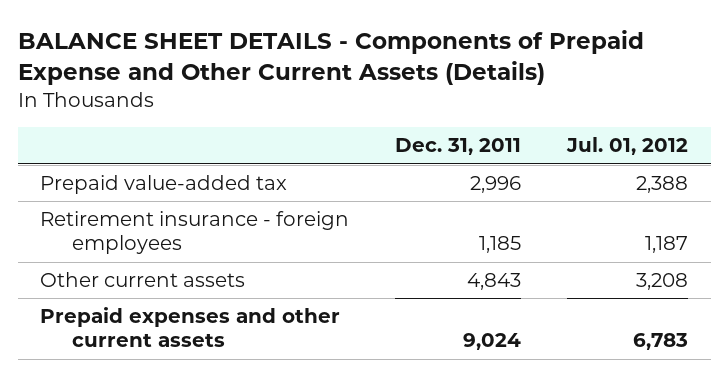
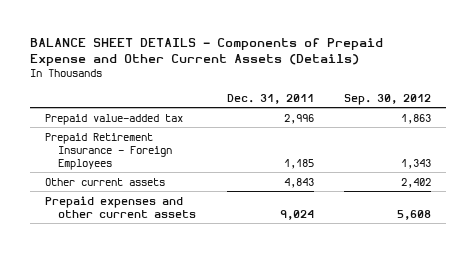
[565,137,688,156] Jul. 01, 2012 -> none
none -> [343,93,431,105] Sep. 30, 2012
[40,211,350,255] Retirement insurance - foreign employees -> [45,132,173,170] Prepaid Retirement Insurance - Foreign Employees

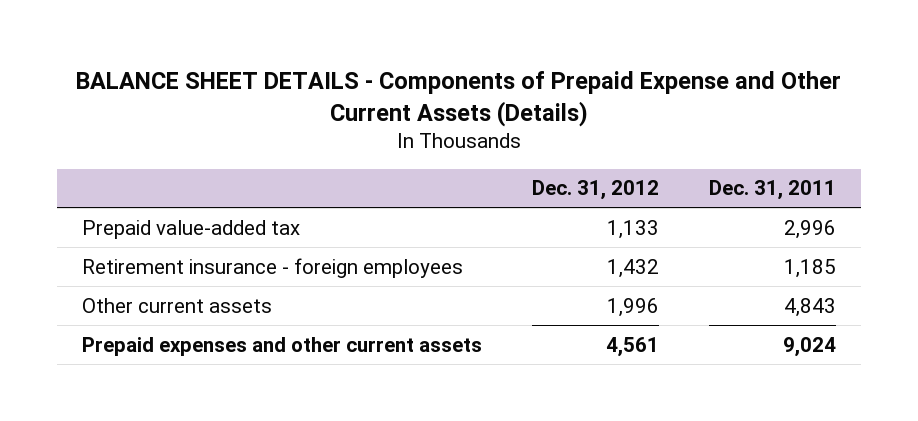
[343,93,431,105] Sep. 30, 2012 -> none
none -> [531,180,659,201] Dec. 31, 2012
[45,132,173,170] Prepaid Retirement Insurance - Foreign Employees -> [81,257,463,278] Retirement insurance - foreign employees

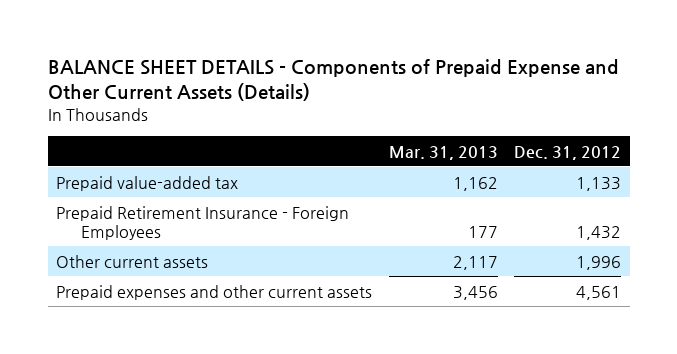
[708,180,836,201] Dec. 31, 2011 -> none
none -> [388,145,498,160] Mar. 31, 2013
[81,257,463,278] Retirement insurance - foreign employees -> [56,205,350,241] Prepaid Retirement Insurance - Foreign Employees

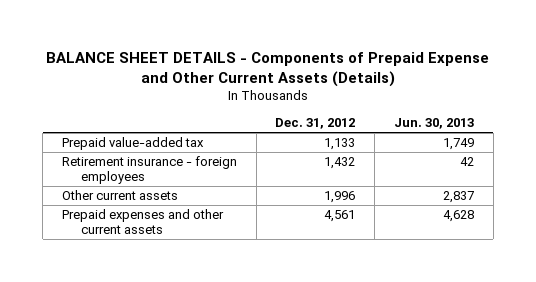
[388,145,498,160] Mar. 31, 2013 -> none
none -> [393,118,474,130] Jun. 30, 2013
[56,205,350,241] Prepaid Retirement Insurance - Foreign Employees -> [61,156,237,185] Retirement insurance - foreign employees

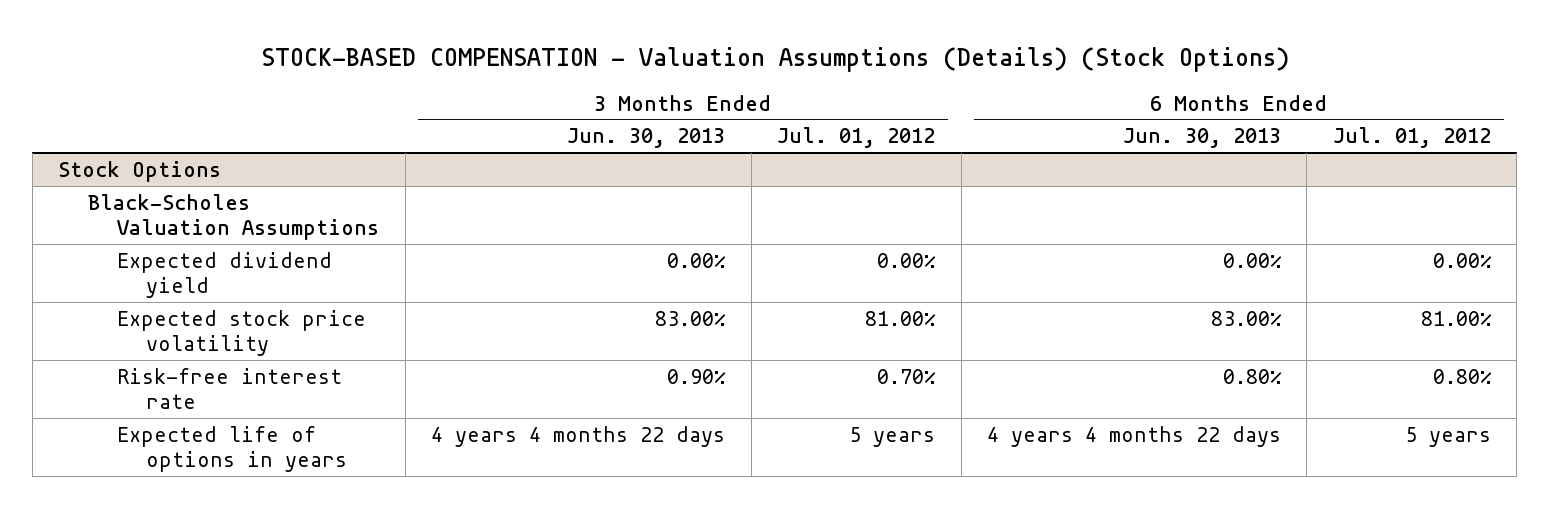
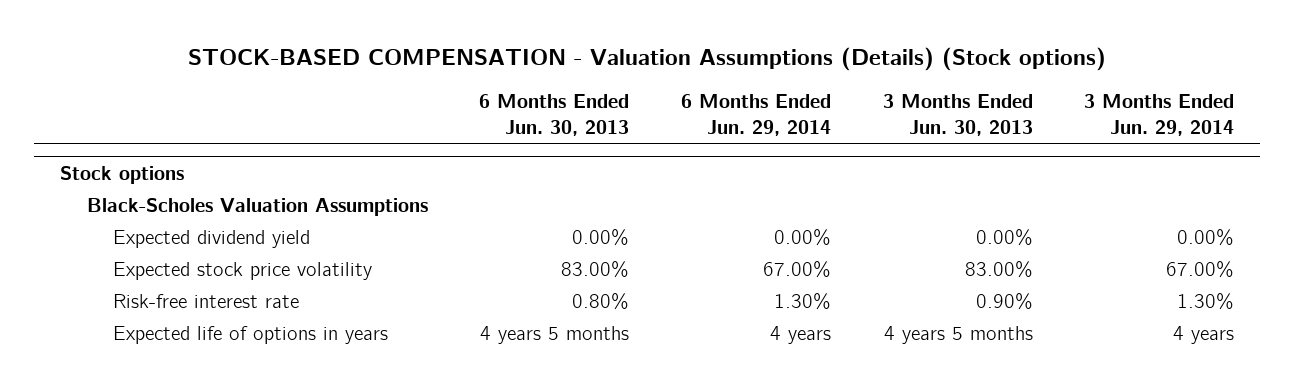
[260,46,1289,72] STOCK-BASED COMPENSATION - Valuation Assumptions (Details) (Stock Options) -> [188,47,1107,72] STOCK-BASED COMPENSATION - Valuation Assumptions (Details) (Stock options)
[777,127,936,149] Jul. 01, 2012 -> none
[1332,127,1491,149] Jul. 01, 2012 -> none
none -> [680,94,831,137] 6 Months Ended Jun. 29, 2014
none -> [1084,94,1235,137] 3 Months Ended Jun. 29, 2014
[58,160,222,182] Stock Options -> [60,165,185,184] Stock options
[431,425,726,447] 4 years 4 months 22 days -> [883,325,1033,344] 4 years 5 months
[986,425,1281,447] 4 years 4 months 22 days -> [480,325,630,344] 4 years 5 months

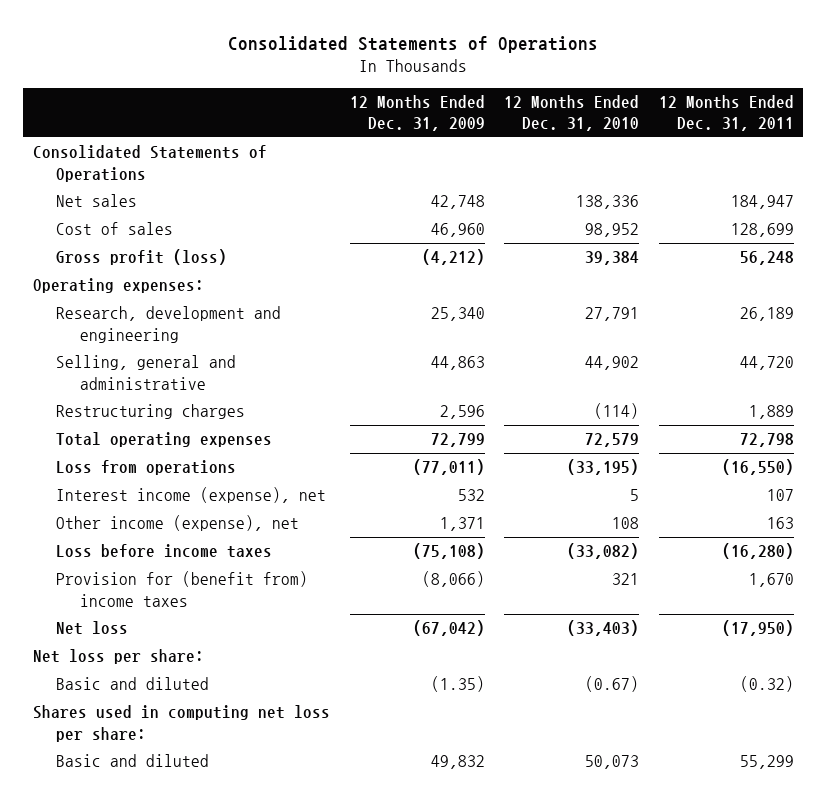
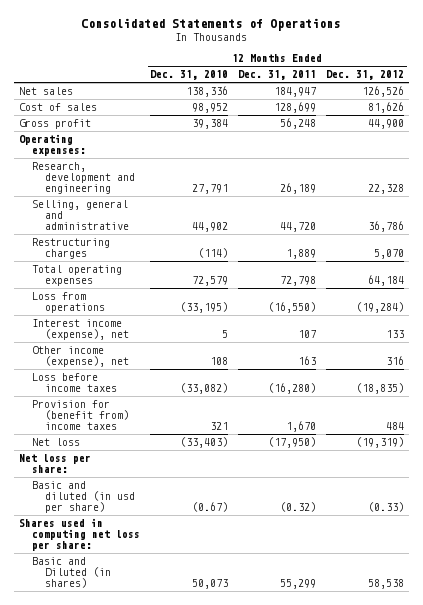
[349,95,485,132] 12 Months Ended Dec. 31, 2009 -> none
none -> [326,70,405,81] Dec. 31, 2012
[32,145,267,182] Consolidated Statements of Operations -> none
[56,249,228,266] Gross profit (loss) -> [18,119,91,130] Gross profit
[56,677,210,691] Basic and diluted -> [32,481,136,513] Basic and diluted (in usd per share)
[56,754,210,768] Basic and diluted -> [32,557,112,588] Basic and Diluted (in shares)

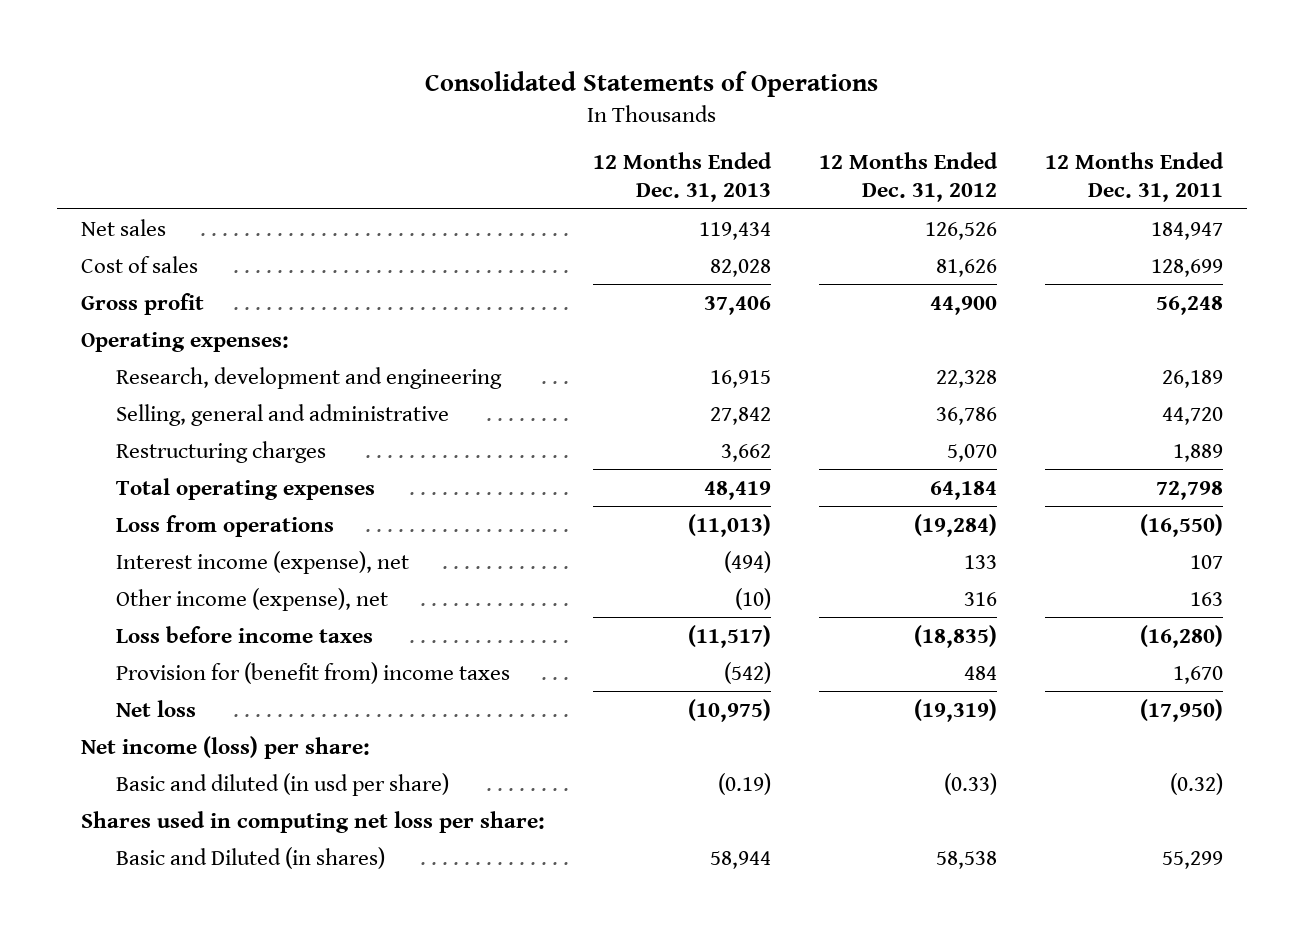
[150,70,229,81] Dec. 31, 2010 -> none
none -> [592,152,772,202] 12 Months Ended Dec. 31, 2013
[18,454,91,474] Net loss per share: -> [80,735,370,759] Net income (loss) per share:

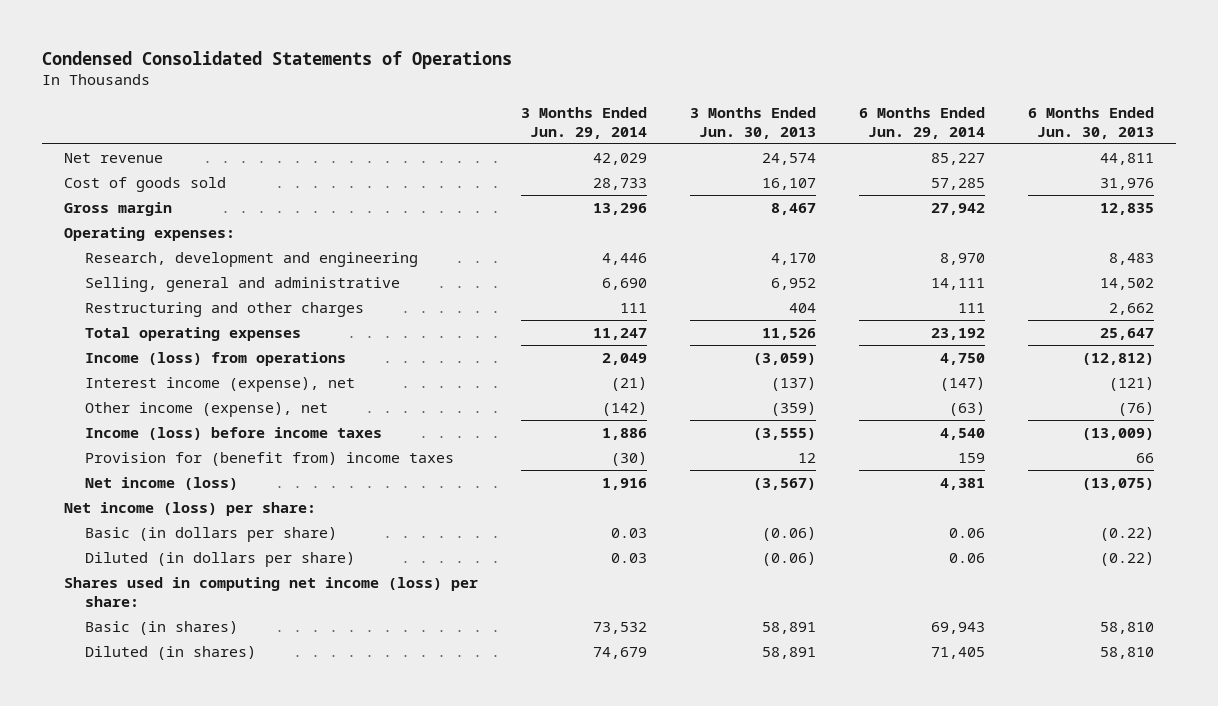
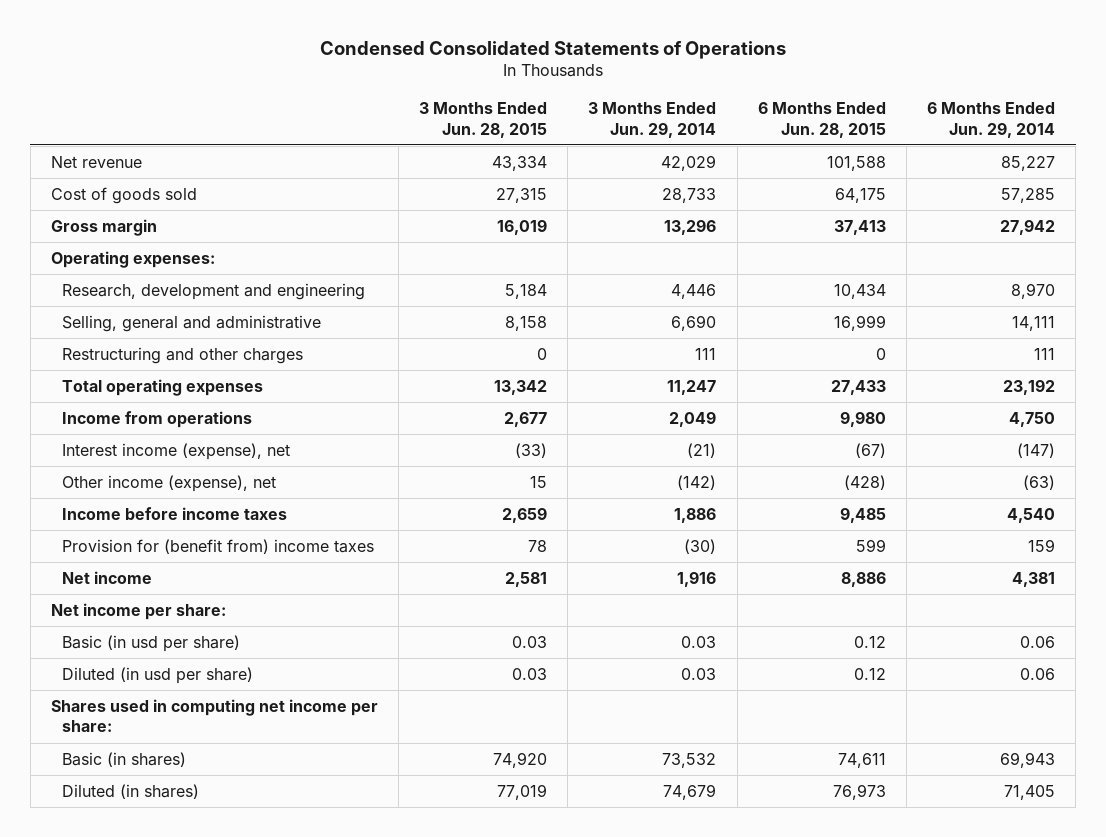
[690,106,817,139] 3 Months Ended Jun. 30, 2013 -> none
[1028,106,1155,139] 6 Months Ended Jun. 30, 2013 -> none
none -> [419,102,548,138] 3 Months Ended Jun. 28, 2015
none -> [757,102,886,138] 6 Months Ended Jun. 28, 2015
[85,351,347,366] Income (loss) from operations -> [62,410,253,428] Income from operations
[85,426,383,440] Income (loss) before income taxes -> [62,506,288,520] Income before income taxes
[85,476,239,490] Net income (loss) -> [62,570,153,584] Net income
[63,501,316,516] Net income (loss) per share: -> [50,602,226,620] Net income per share:
[85,526,338,542] Basic (in dollars per share) -> [62,634,241,652] Basic (in usd per share)
[85,551,356,567] Diluted (in dollars per share) -> [62,666,254,684] Diluted (in usd per share)
[63,576,478,607] Shares used in computing net income (loss) per share: -> [50,698,378,733] Shares used in computing net income per share:

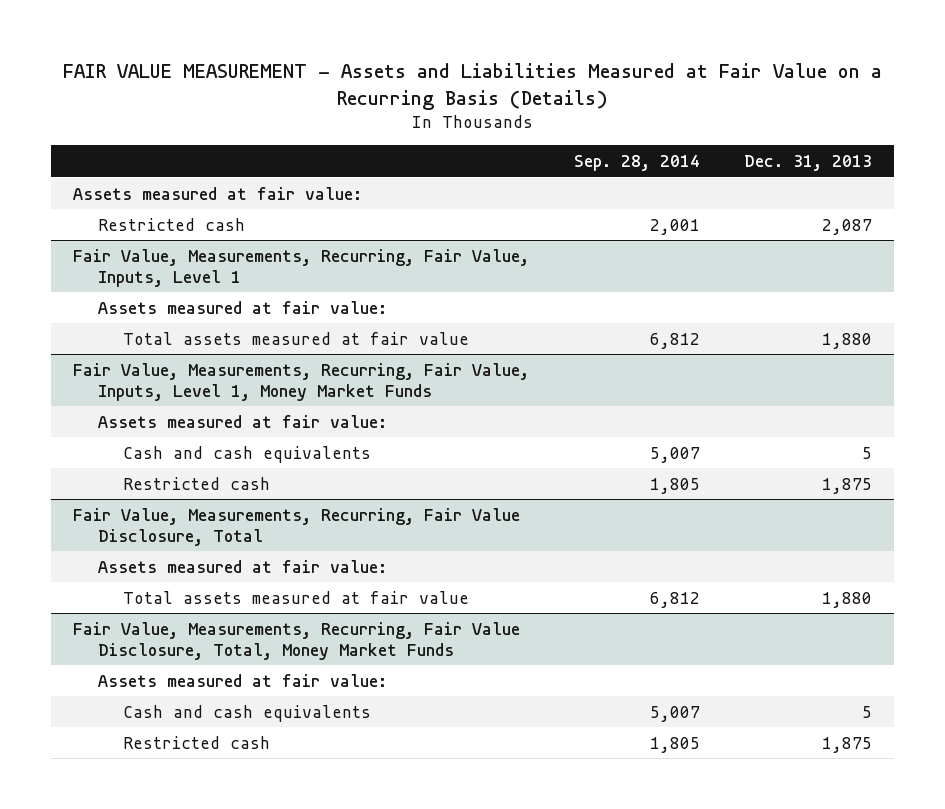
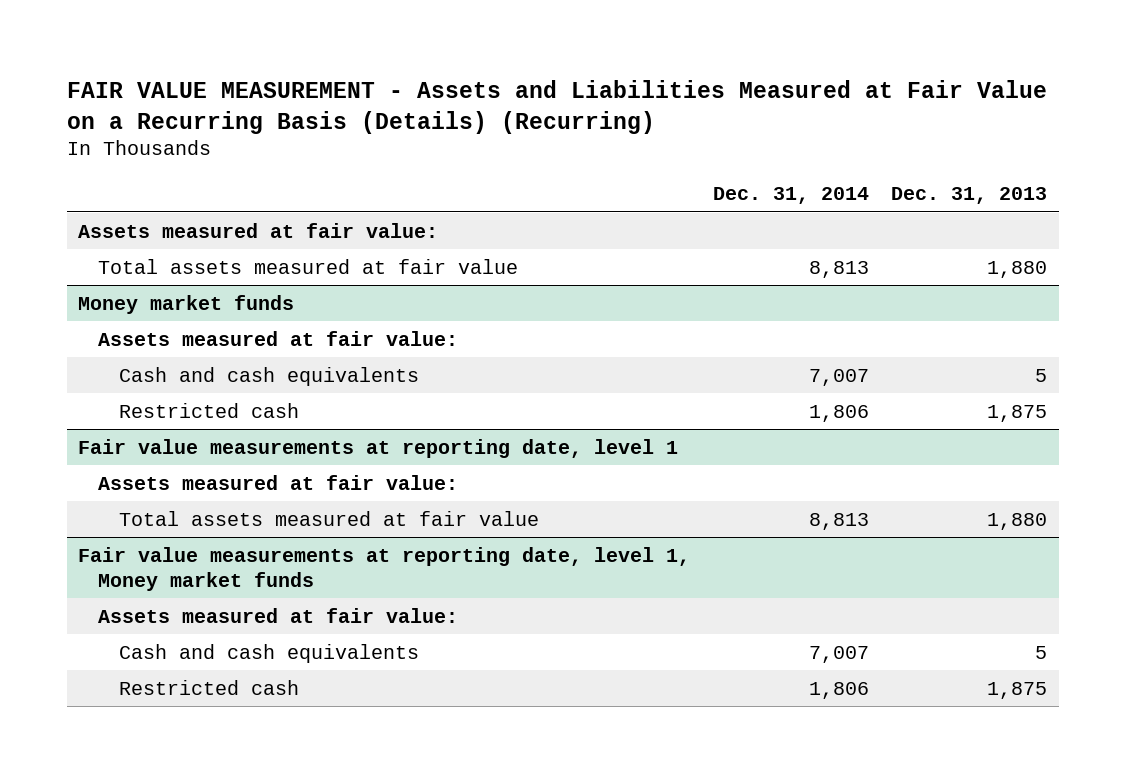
[62,62,882,110] FAIR VALUE MEASUREMENT - Assets and Liabilities Measured at Fair Value on a Recurring Basis (Details) -> [66,79,1047,134] FAIR VALUE MEASUREMENT - Assets and Liabilities Measured at Fair Value on a Recurring Basis (Details) (Recurring)
[573,155,700,172] Sep. 28, 2014 -> none
none -> [712,187,869,205] Dec. 31, 2014
[97,217,245,231] Restricted cash -> none
[73,248,530,287] Fair Value, Measurements, Recurring, Fair Value, Inputs, Level 1 -> none
[97,300,387,314] Assets measured at fair value: -> none
[73,362,530,401] Fair Value, Measurements, Recurring, Fair Value, Inputs, Level 1, Money Market Funds -> none
none -> [77,294,294,314] Money market funds
[73,507,521,546] Fair Value, Measurements, Recurring, Fair Value Disclosure, Total -> none
none -> [77,438,678,458] Fair value measurements at reporting date, level 1
[73,621,521,660] Fair Value, Measurements, Recurring, Fair Value Disclosure, Total, Money Market Funds -> none
none -> [77,546,690,591] Fair value measurements at reporting date, level 1, Money market funds

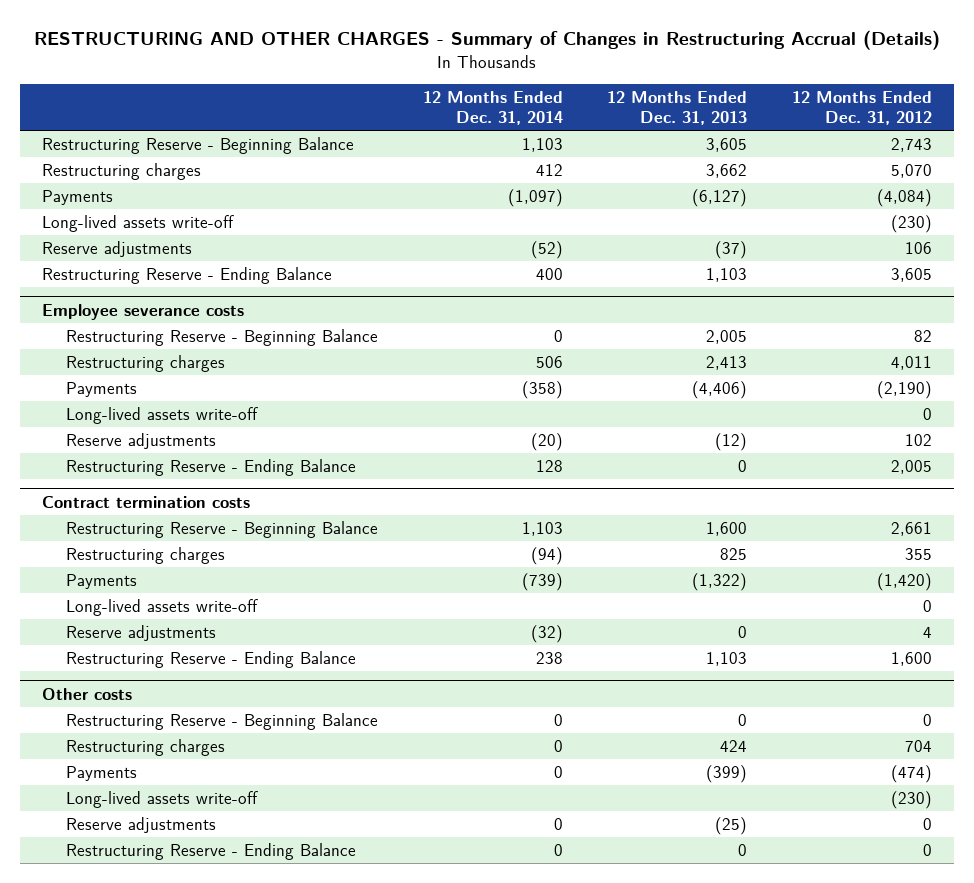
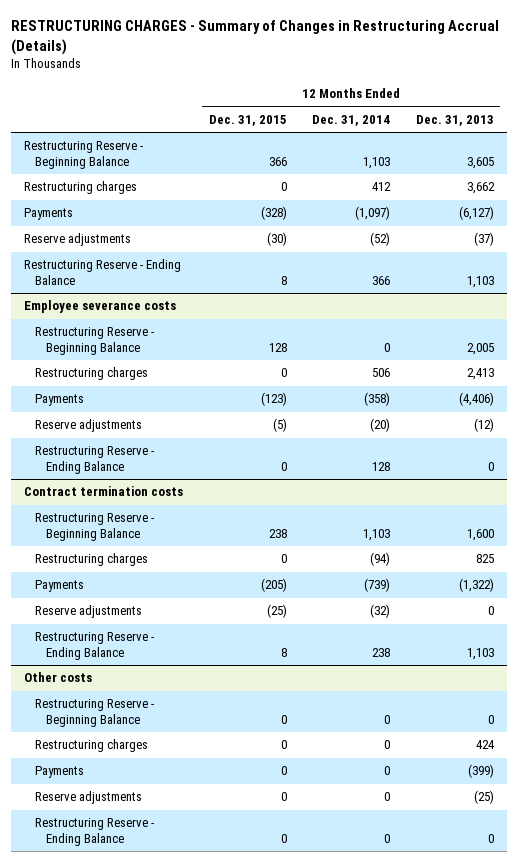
[33,30,940,51] RESTRUCTURING AND OTHER CHARGES - Summary of Changes in Restructuring Accrual (Details) -> [11,20,500,55] RESTRUCTURING CHARGES - Summary of Changes in Restructuring Accrual (Details)
[792,91,933,125] 12 Months Ended Dec. 31, 2012 -> none
none -> [208,115,287,127] Dec. 31, 2015
[41,214,234,232] Long-lived assets write-off -> none
[535,267,563,280] 400 -> [372,275,391,285] 366
[66,406,259,424] Long-lived assets write-off -> none
[66,598,259,616] Long-lived assets write-off -> none
[66,790,259,808] Long-lived assets write-off -> none

